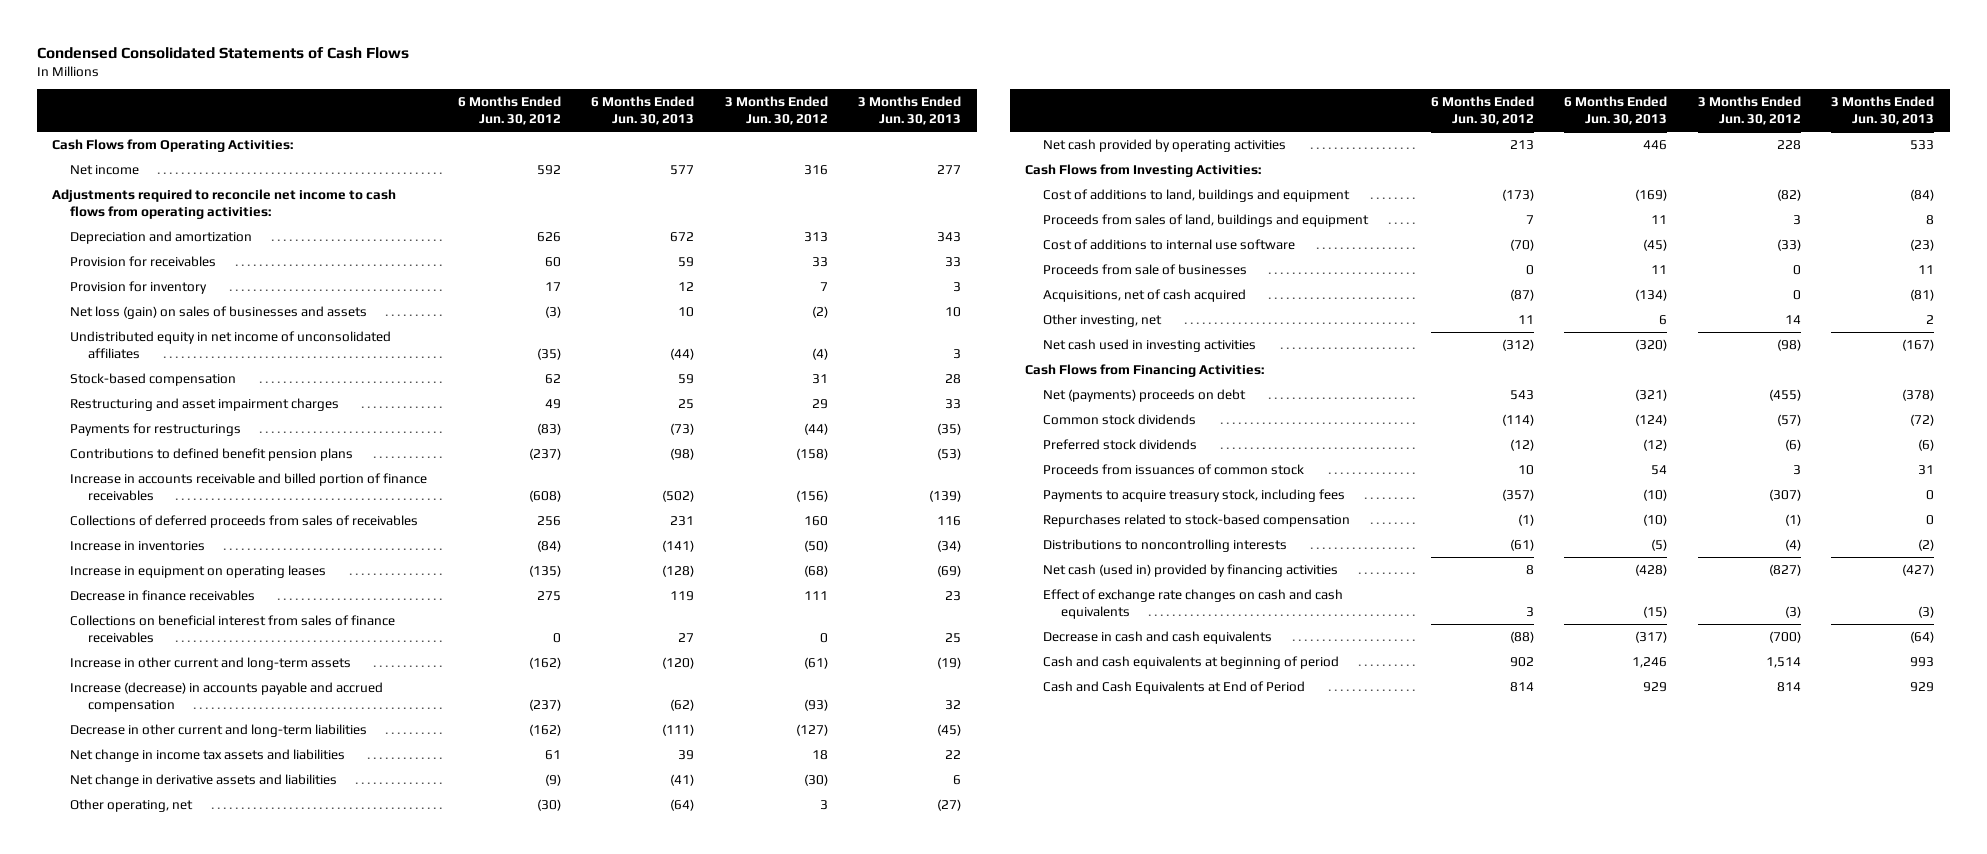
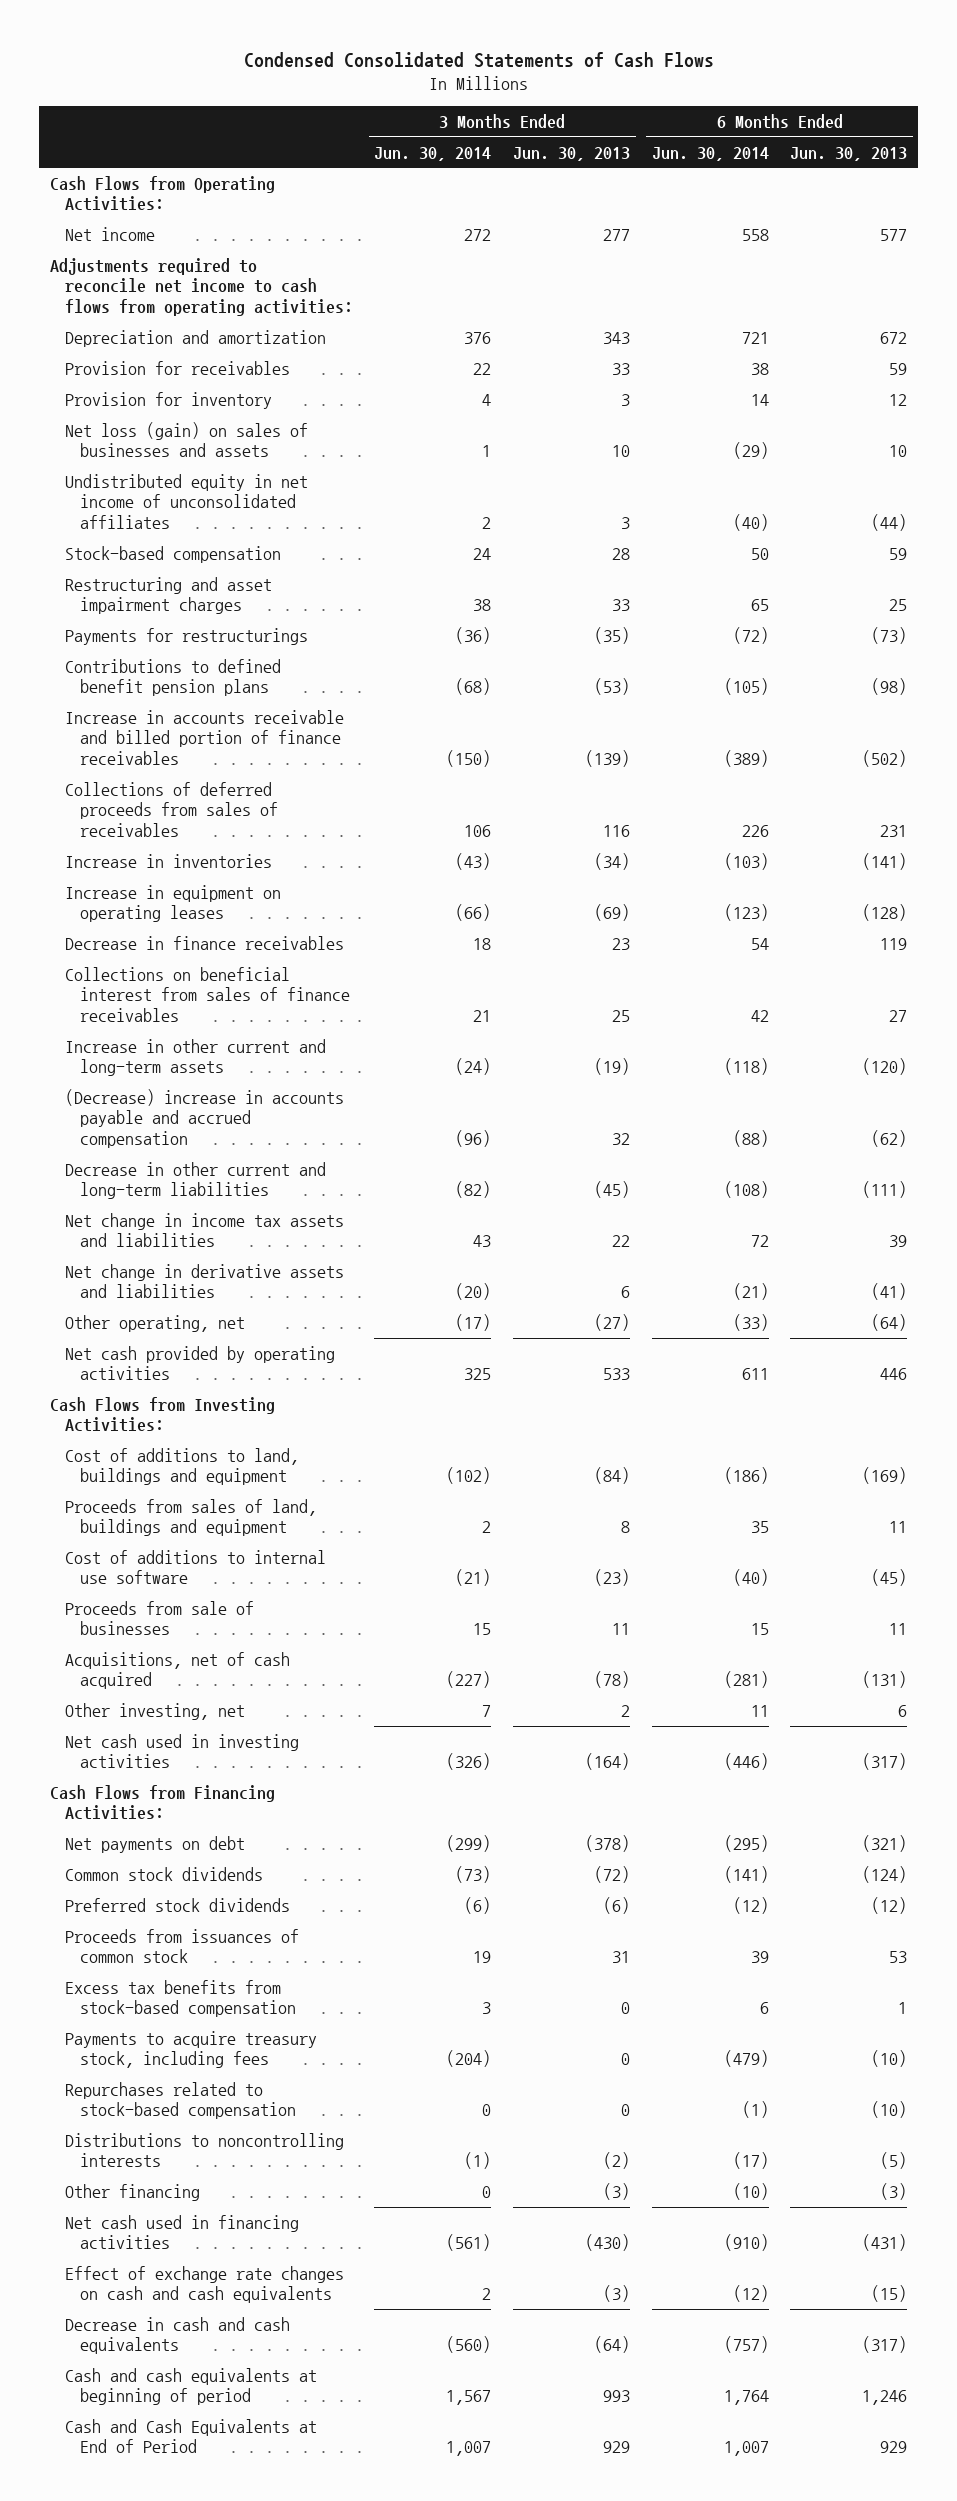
[457,95,561,125] 6 Months Ended Jun. 30, 2012 -> none
[724,95,828,125] 3 Months Ended Jun. 30, 2012 -> none
none -> [374,146,492,161] Jun. 30, 2014
none -> [651,146,769,161] Jun. 30, 2014
[69,682,383,712] Increase (decrease) in accounts payable and accrued compensation -> [64,1088,344,1148] (Decrease) increase in accounts payable and accrued compensation
[1635,289,1668,302] (134) -> [862,1671,908,1689] (131)
[1910,289,1935,302] (81) -> [594,1671,631,1689] (78)
[1635,339,1668,352] (320) -> [862,1753,908,1771] (317)
[1902,339,1935,352] (167) -> [585,1753,631,1771] (164)
[1042,389,1246,403] Net (payments) proceeds on debt -> [64,1835,245,1853] Net payments on debt
[1651,465,1668,476] 54 -> [889,1951,908,1964] 53
none -> [64,1979,296,2018] Excess tax benefits from stock-based compensation
none -> [64,2183,200,2201] Other financing
[1042,564,1338,578] Net cash (used in) provided by financing activities -> [64,2214,299,2250] Net cash used in financing activities
[1635,564,1668,577] (428) -> [862,2234,908,2252] (431)
[1902,564,1935,577] (427) -> [585,2234,631,2252] (430)

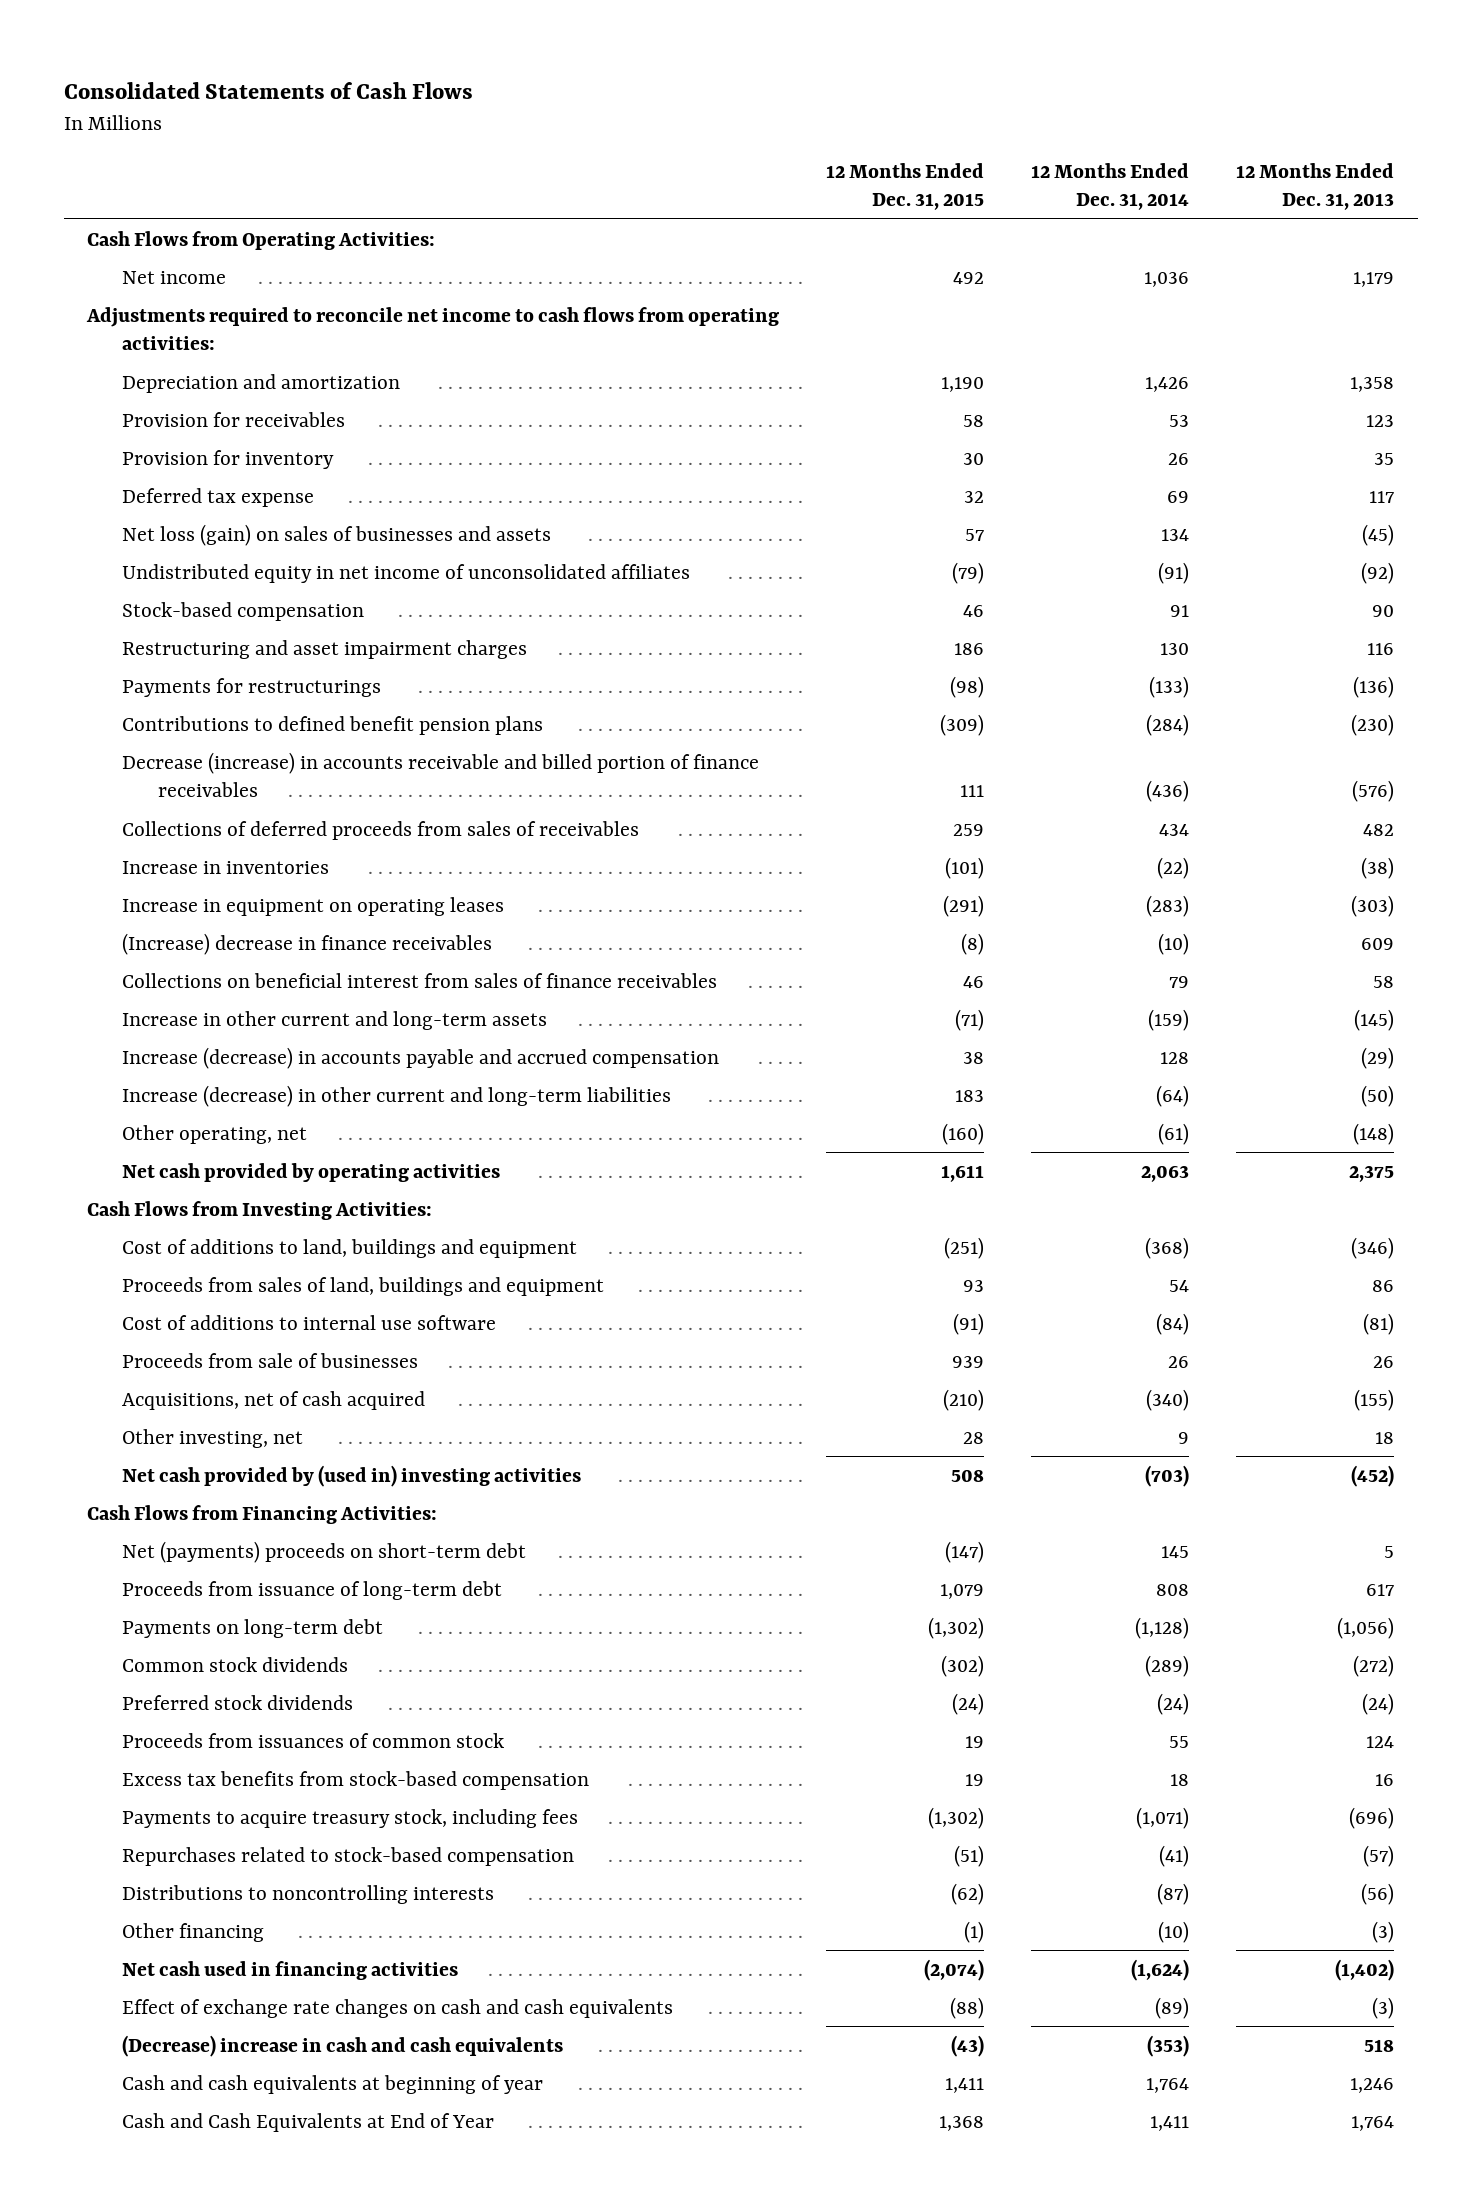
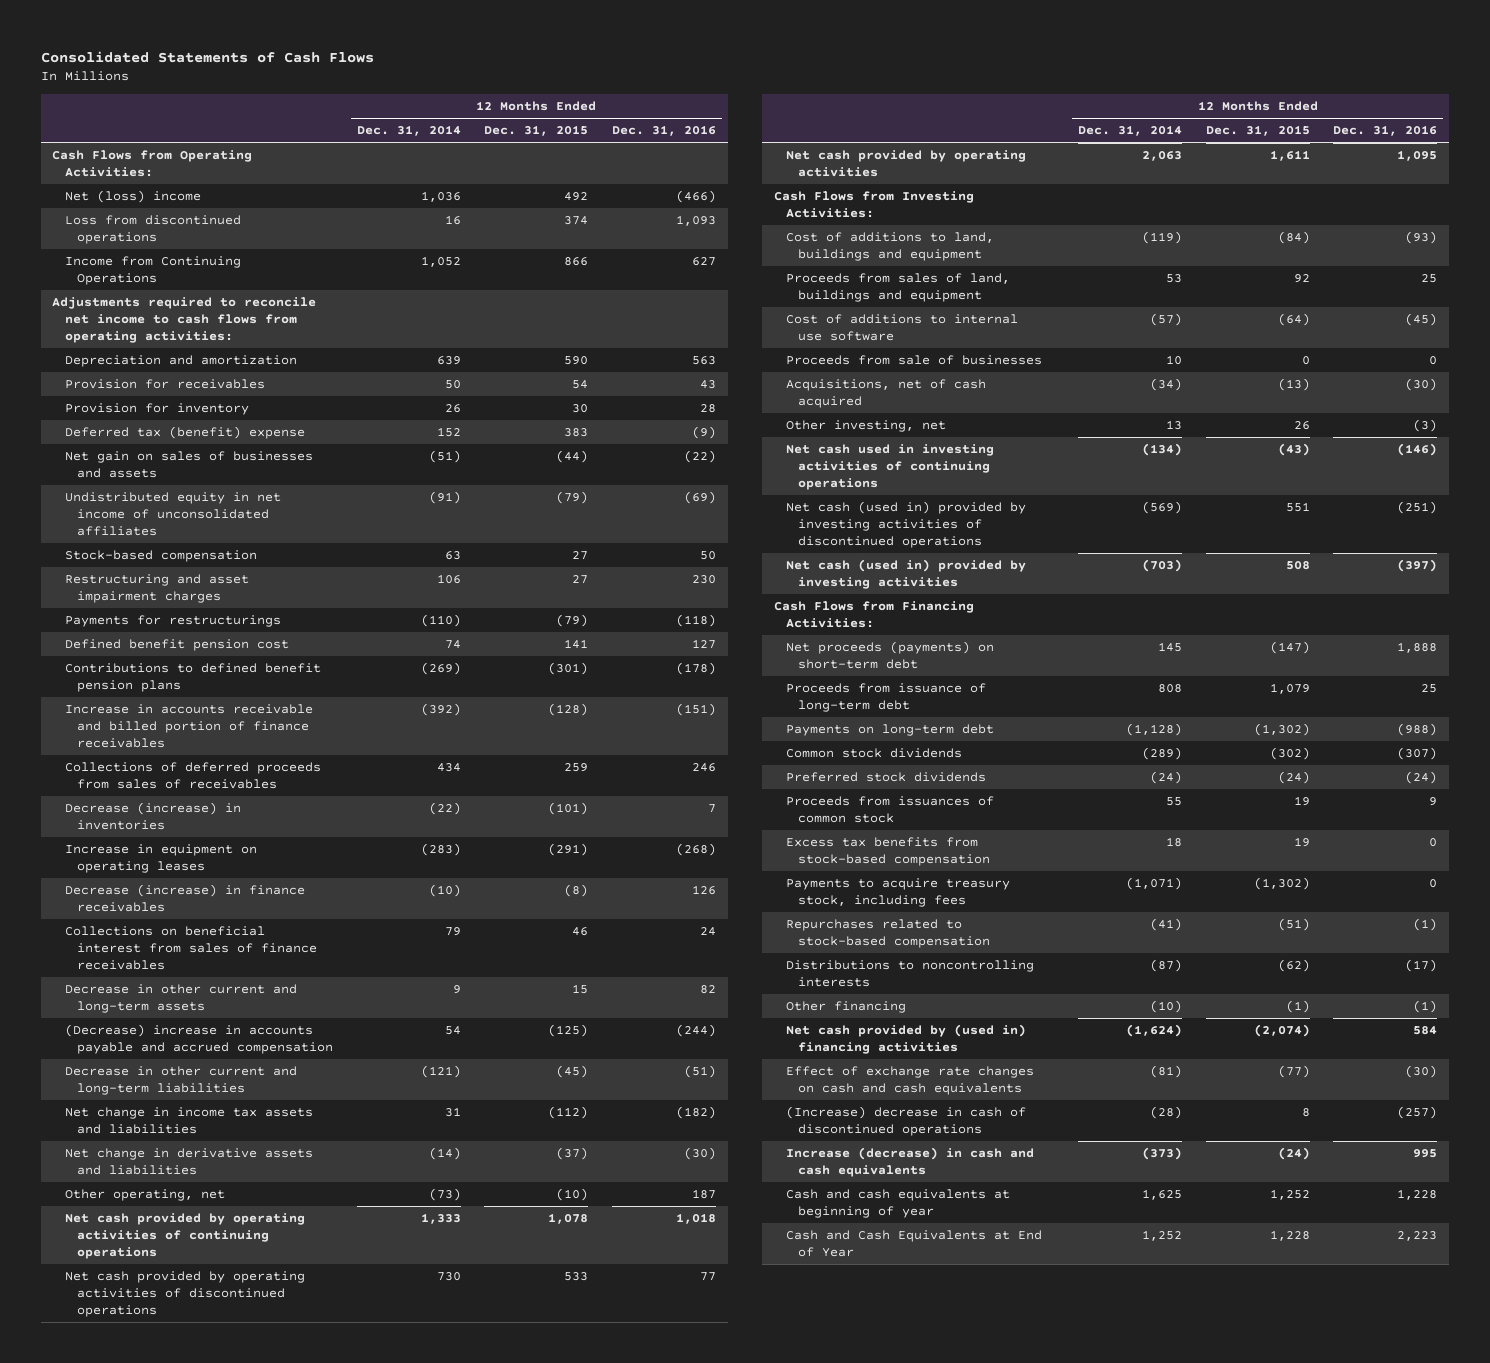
[1236,163,1395,211] 12 Months Ended Dec. 31, 2013 -> none
none -> [612,125,717,137] Dec. 31, 2016
[122,270,227,284] Net income -> [64,190,201,204] Net (loss) income
none -> [64,215,241,245] Loss from discontinued operations
none -> [64,256,241,286] Income from Continuing Operations
[941,376,985,392] 1,190 -> [564,356,589,366] 590
[1145,376,1190,392] 1,426 -> [436,356,461,366] 639
[963,414,985,427] 58 -> [572,380,589,390] 54
[1169,414,1190,427] 53 -> [444,380,461,390] 50
[122,487,315,507] Deferred tax expense -> [64,426,305,440] Deferred tax (benefit) expense
[964,490,985,503] 32 -> [564,428,589,438] 383
[1167,490,1190,503] 69 -> [436,427,461,438] 152
[122,523,552,546] Net loss (gain) on sales of businesses and assets -> [64,451,313,479] Net gain on sales of businesses and assets
[965,528,985,541] 57 -> [556,450,589,464] (44)
[1161,528,1190,541] 134 -> [428,450,461,464] (51)
[963,604,985,617] 46 -> [572,551,589,561] 27
[1170,604,1190,617] 91 -> [444,551,461,561] 63
[954,642,985,655] 186 -> [572,575,589,585] 27
[1160,642,1190,655] 130 -> [436,574,461,585] 106
[950,675,985,698] (98) -> [556,614,589,628] (79)
[1149,675,1190,698] (133) -> [420,614,461,628] (110)
none -> [64,639,289,652] Defined benefit pension cost
[940,713,985,736] (309) -> [548,662,589,676] (301)
[1146,713,1190,736] (284) -> [420,662,461,676] (269)
[122,751,760,797] Decrease (increase) in accounts receivable and billed portion of finance receivables -> [64,704,313,748] Increase in accounts receivable and billed portion of finance receivables
[960,784,985,797] 111 -> [548,703,589,717] (128)
[1146,779,1190,802] (436) -> [420,703,461,717] (392)
[122,860,330,874] Increase in inventories -> [64,802,241,831] Decrease (increase) in inventories
[122,932,493,955] (Increase) decrease in finance receivables -> [64,884,305,913] Decrease (increase) in finance receivables
[122,1010,548,1030] Increase in other current and long-term assets -> [64,984,297,1014] Decrease in other current and long-term assets
[955,1008,985,1031] (71) -> [572,984,589,995] 15
[1148,1008,1190,1031] (159) -> [452,985,461,995] 9
[122,1046,720,1069] Increase (decrease) in accounts payable and accrued compensation -> [64,1024,334,1055] (Decrease) increase in accounts payable and accrued compensation
[963,1051,985,1064] 38 -> [548,1024,589,1038] (125)
[1160,1051,1190,1064] 128 -> [444,1026,461,1036] 54
[122,1084,672,1107] Increase (decrease) in other current and long-term liabilities -> [64,1066,297,1096] Decrease in other current and long-term liabilities
[955,1089,985,1102] 183 -> [556,1065,589,1079] (45)
[1156,1084,1190,1107] (64) -> [420,1065,461,1079] (121)
none -> [64,1107,313,1135] Net change in income tax assets and liabilities
none -> [64,1148,313,1176] Net change in derivative assets and liabilities
[942,1122,985,1145] (160) -> [556,1188,589,1202] (10)
[1158,1122,1190,1145] (61) -> [428,1188,461,1202] (73)
none -> [64,1213,305,1259] Net cash provided by operating activities of continuing operations
none -> [64,1271,305,1317] Net cash provided by operating activities of discontinued operations
[944,1236,985,1259] (251) -> [1277,231,1310,245] (84)
[1145,1236,1190,1259] (368) -> [1142,231,1183,245] (119)
[963,1279,985,1292] 93 -> [1293,274,1310,284] 92
[1169,1279,1190,1292] 54 -> [1166,274,1183,284] 53
[953,1312,985,1335] (91) -> [1277,313,1310,327] (64)
[1156,1312,1190,1335] (84) -> [1150,313,1183,327] (57)
[952,1355,985,1368] 939 -> [1301,356,1310,366] 0
[1168,1355,1190,1368] 26 -> [1166,355,1183,366] 10
[943,1388,985,1411] (210) -> [1277,378,1310,392] (13)
[1146,1388,1190,1411] (340) -> [1150,378,1183,392] (34)
[963,1431,985,1444] 28 -> [1293,421,1310,431] 26
[1178,1431,1190,1444] 9 -> [1166,420,1183,431] 13
[122,1464,582,1487] Net cash provided by (used in) investing activities -> [786,444,995,490] Net cash used in investing activities of continuing operations
[951,1468,985,1482] 508 -> [1277,443,1310,457] (43)
[1145,1464,1190,1487] (703) -> [1142,443,1183,457] (134)
none -> [786,501,1027,548] Net cash (used in) provided by investing activities of discontinued operations
none -> [786,559,1027,590] Net cash (used in) provided by investing activities
[122,1540,527,1563] Net (payments) proceeds on short-term debt -> [786,641,995,670] Net proceeds (payments) on short-term debt
[122,1960,459,1980] Net cash used in financing activities -> [786,1024,1027,1055] Net cash provided by (used in) financing activities
[950,1996,985,2019] (88) -> [1277,1065,1310,1079] (77)
[1155,1996,1190,2019] (89) -> [1150,1065,1183,1079] (81)
none -> [786,1106,1027,1137] (Increase) decrease in cash of discontinued operations
[122,2034,564,2057] (Decrease) increase in cash and cash equivalents -> [786,1147,1035,1178] Increase (decrease) in cash and cash equivalents
[951,2034,985,2057] (43) -> [1277,1147,1310,1161] (24)
[1147,2034,1190,2057] (353) -> [1142,1147,1183,1161] (373)
[945,2077,985,2093] 1,411 -> [1269,1189,1310,1201] 1,252
[1146,2077,1190,2093] 1,764 -> [1142,1189,1183,1201] 1,625
[939,2115,985,2131] 1,368 -> [1269,1230,1310,1242] 1,228
[1150,2115,1190,2131] 1,411 -> [1142,1230,1183,1242] 1,252

